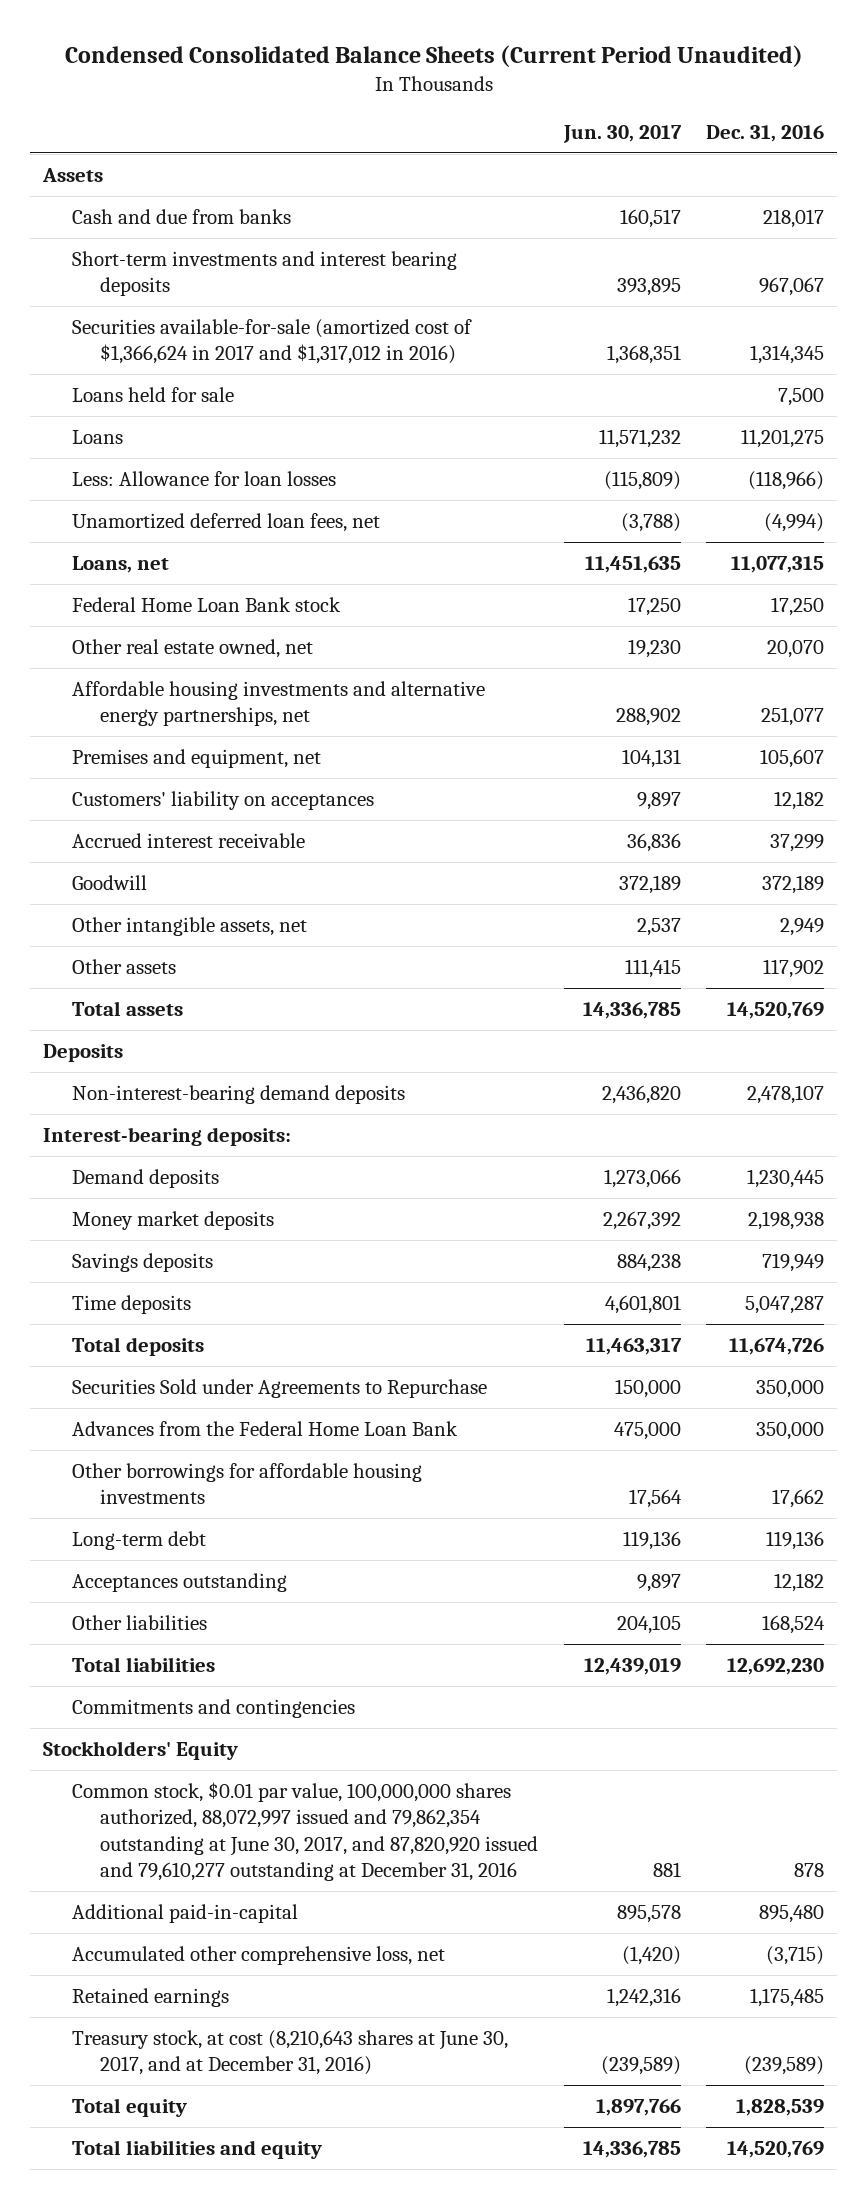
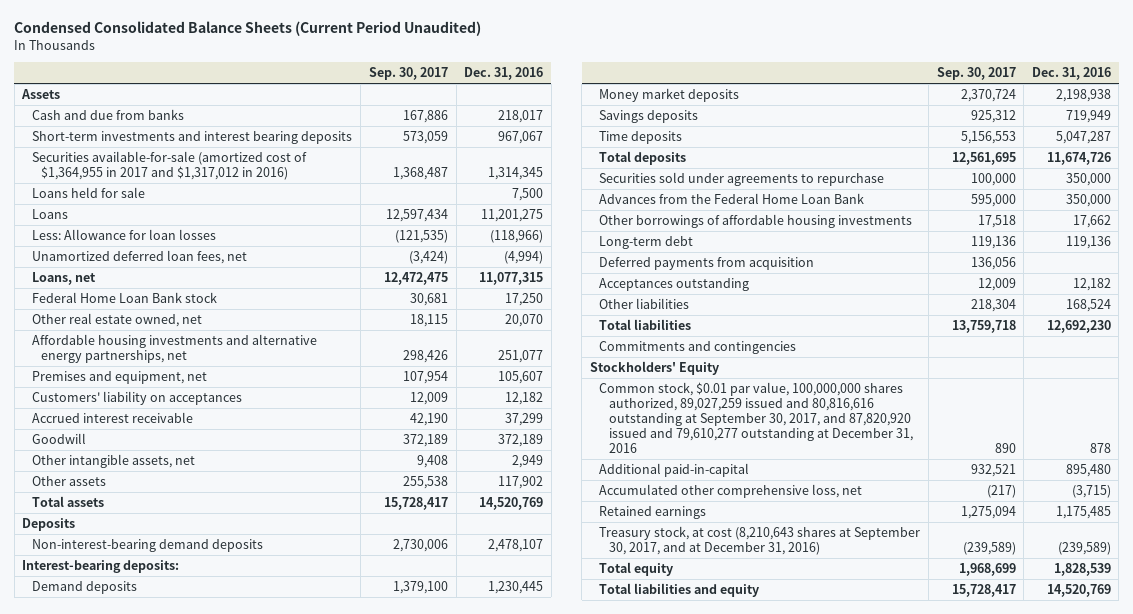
[562,125,682,144] Jun. 30, 2017 -> none
none -> [368,67,448,81] Sep. 30, 2017
[71,318,472,365] Securities available-for-sale (amortized cost of $1,366,624 in 2017 and $1,317,012 in 2016) -> [31,150,307,181] Securities available-for-sale (amortized cost of $1,364,955 in 2017 and $1,317,012 in 2016)
[71,1378,487,1398] Securities Sold under Agreements to Repurchase -> [599,171,885,186] Securities sold under agreements to repurchase
[71,1462,422,1505] Other borrowings for affordable housing investments -> [599,213,913,228] Other borrowings of affordable housing investments
none -> [599,256,815,270] Deferred payments from acquisition
[71,1781,539,1882] Common stock, $0.01 par value, 100,000,000 shares authorized, 88,072,997 issued and 79,862,354 outstanding at June 30, 2017, and 87,820,920 issued and 79,610,277 outstanding at December 31, 2016 -> [599,381,913,454] Common stock, $0.01 par value, 100,000,000 shares authorized, 89,027,259 issued and 80,816,616 outstanding at September 30, 2017, and 87,820,920 issued and 79,610,277 outstanding at December 31, 2016
[71,2029,508,2076] Treasury stock, at cost (8,210,643 shares at June 30, 2017, and at December 31, 2016) -> [599,525,921,556] Treasury stock, at cost (8,210,643 shares at September 30, 2017, and at December 31, 2016)

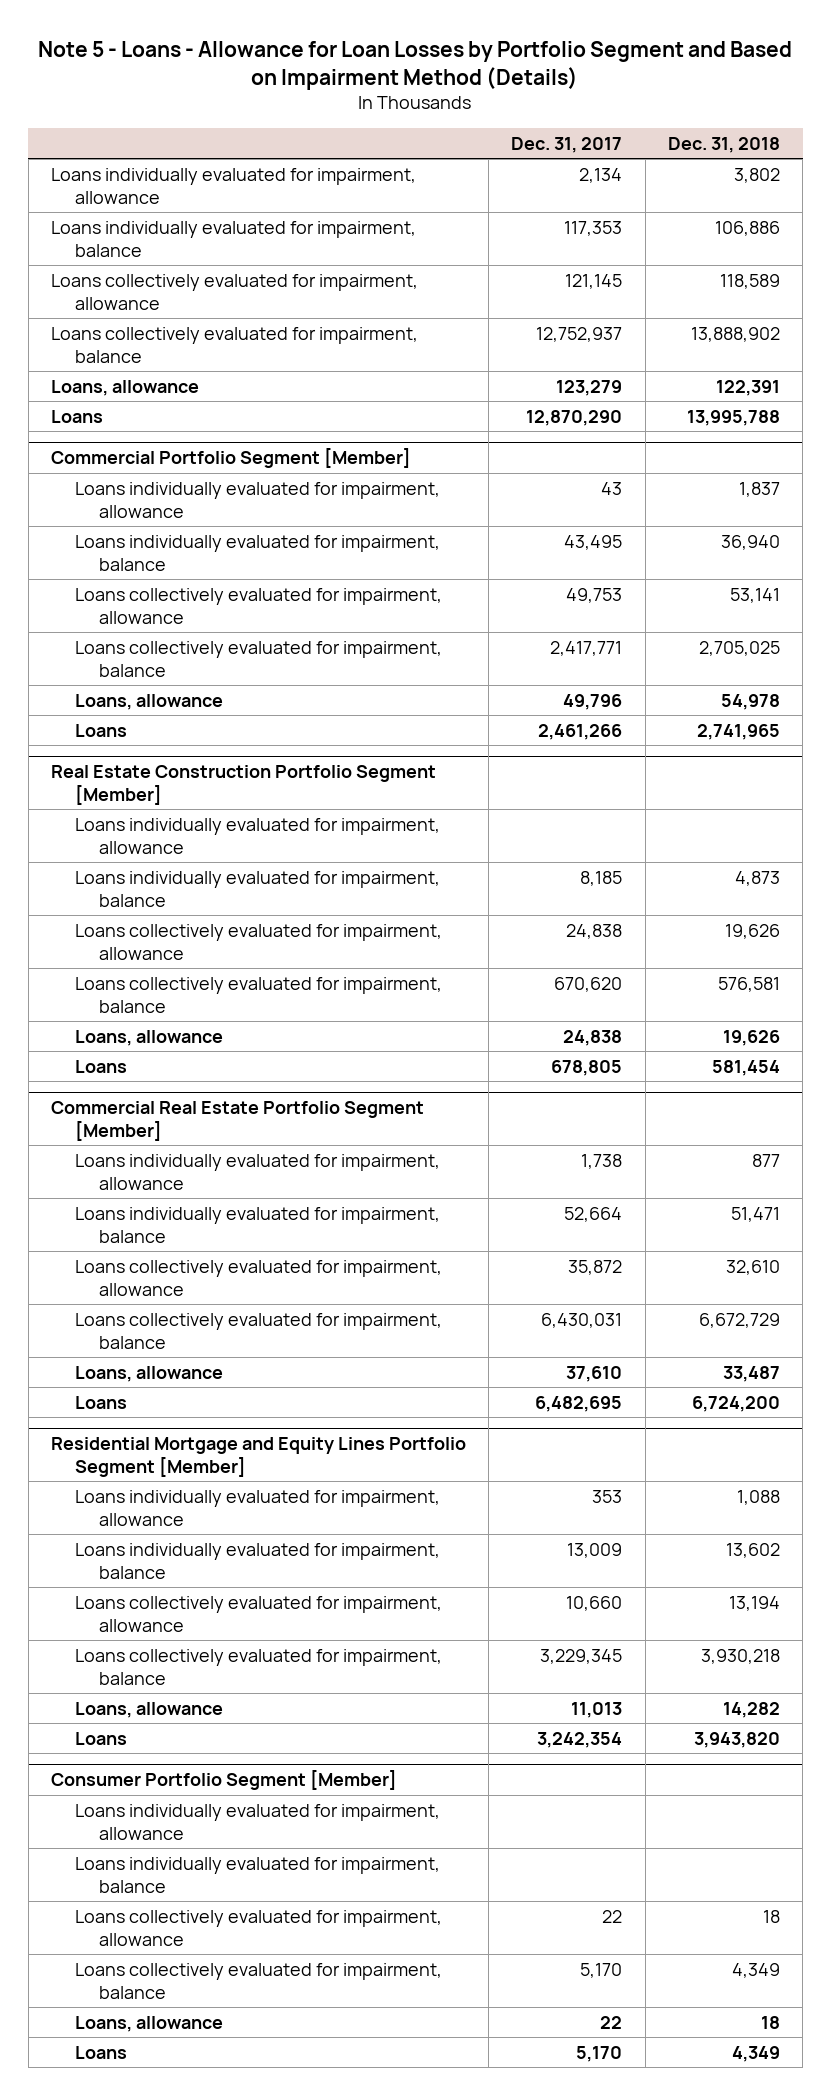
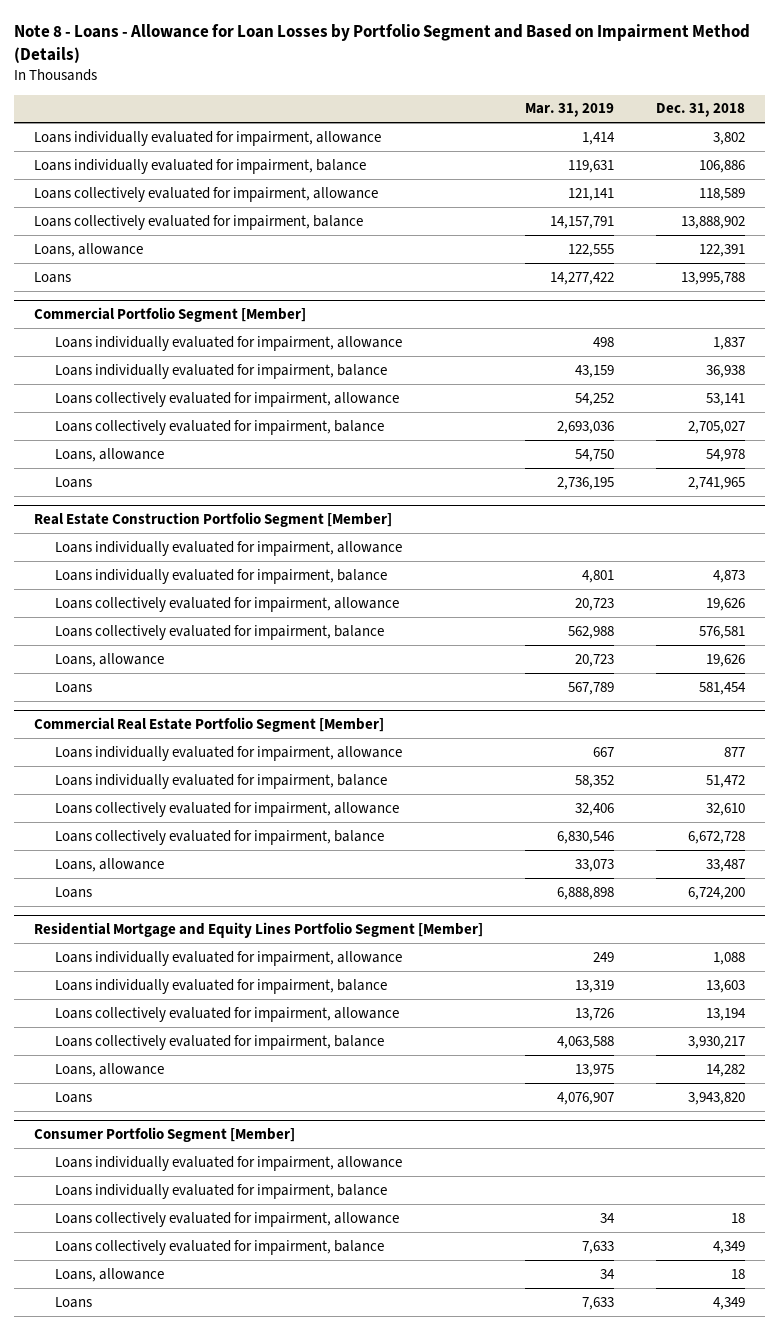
[38,40,793,90] Note 5 - Loans - Allowance for Loan Losses by Portfolio Segment and Based on Impairment Method (Details) -> [13,23,750,63] Note 8 - Loans - Allowance for Loan Losses by Portfolio Segment and Based on Impairment Method (Details)
[511,136,623,153] Dec. 31, 2017 -> none
none -> [524,103,614,118] Mar. 31, 2019
[720,534,780,550] 36,940 -> [705,364,745,378] 36,938
[698,640,780,656] 2,705,025 -> [687,420,745,434] 2,705,027
[730,1206,780,1222] 51,471 -> [705,774,745,788] 51,472
[698,1312,780,1328] 6,672,729 -> [687,830,745,844] 6,672,728
[725,1542,780,1558] 13,602 -> [705,979,745,993] 13,603
[700,1648,780,1664] 3,930,218 -> [687,1035,745,1049] 3,930,217

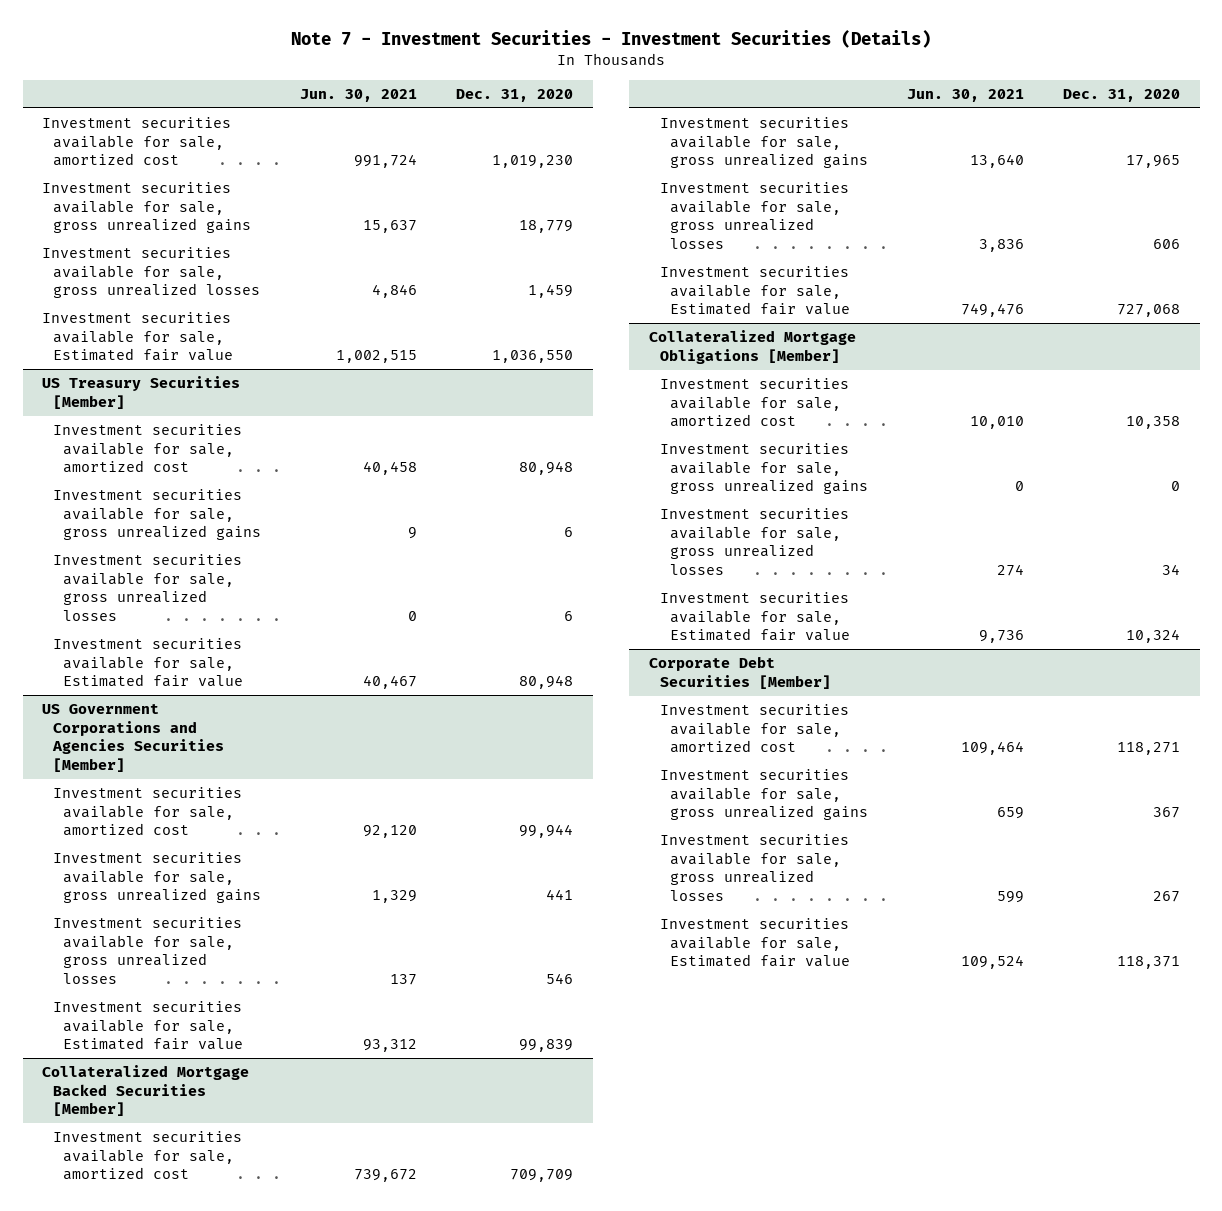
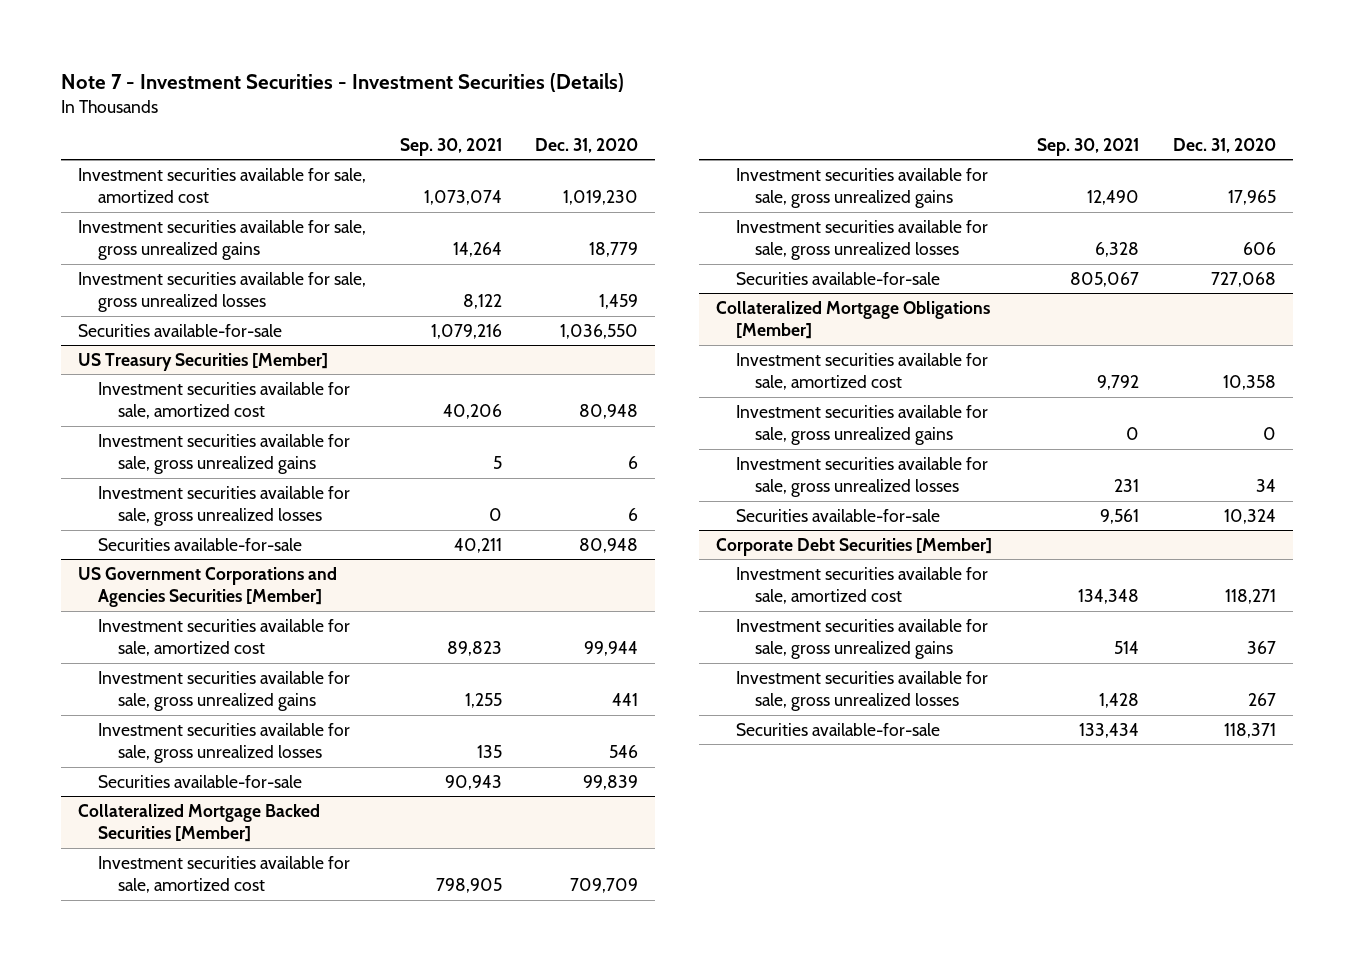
[300,88,418,102] Jun. 30, 2021 -> none
none -> [399,137,502,156] Sep. 30, 2021
[42,312,233,362] Investment securities available for sale, Estimated fair value -> [78,323,283,337] Securities available-for-sale
[52,638,244,688] Investment securities available for sale, Estimated fair value -> [97,537,302,551] Securities available-for-sale
[52,1001,244,1051] Investment securities available for sale, Estimated fair value -> [97,774,302,788] Securities available-for-sale
[659,266,851,316] Investment securities available for sale, Estimated fair value -> [735,271,940,285] Securities available-for-sale
[659,592,851,642] Investment securities available for sale, Estimated fair value -> [735,508,940,522] Securities available-for-sale
[659,918,851,968] Investment securities available for sale, Estimated fair value -> [735,722,940,736] Securities available-for-sale

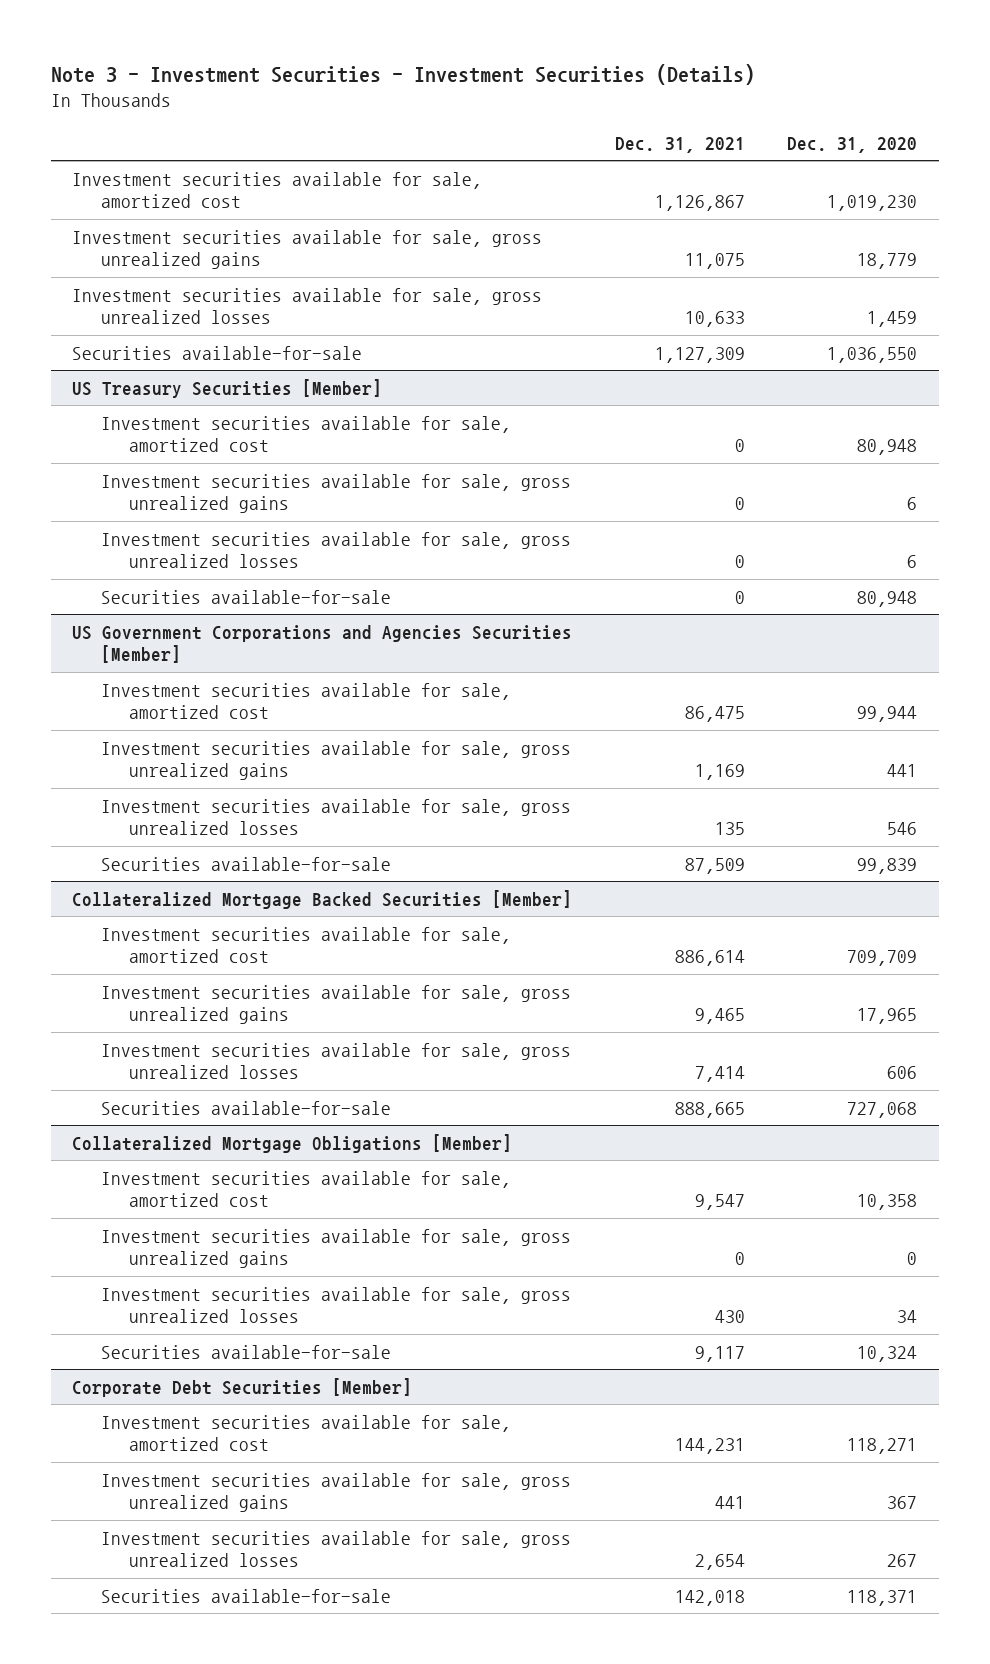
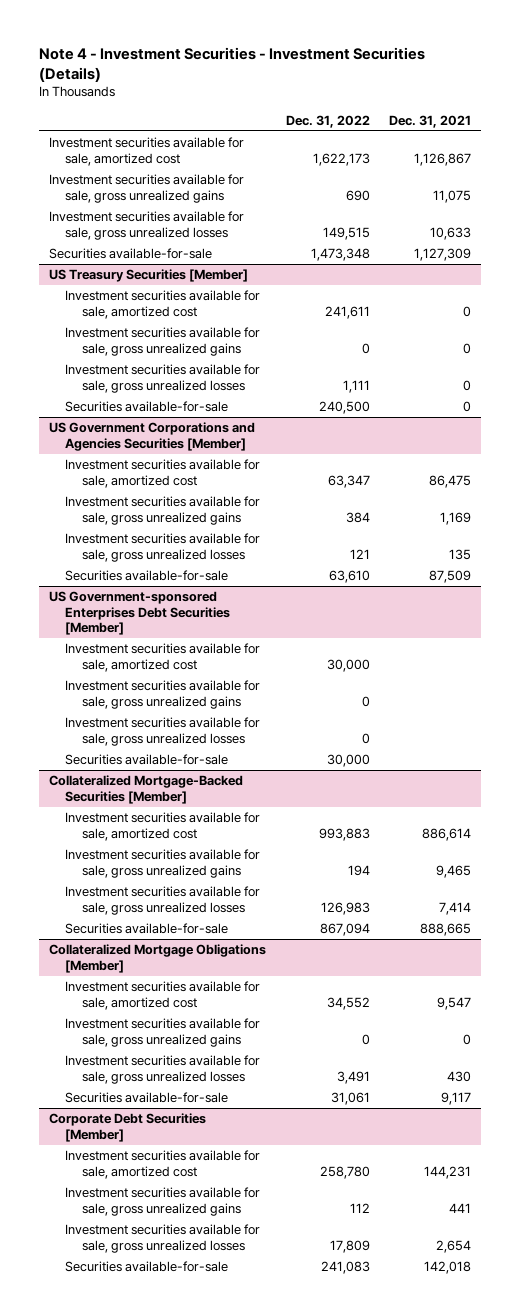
[51,63,756,85] Note 3 - Investment Securities - Investment Securities (Details) -> [38,46,425,82] Note 4 - Investment Securities - Investment Securities (Details)
[787,136,918,153] Dec. 31, 2020 -> none
none -> [285,114,370,128] Dec. 31, 2022
none -> [48,591,231,635] US Government-sponsored Enterprises Debt Securities [Member]
none -> [65,643,261,672] Investment securities available for sale, amortized cost
none -> [65,680,261,709] Investment securities available for sale, gross unrealized gains
none -> [65,717,261,746] Investment securities available for sale, gross unrealized losses
none -> [65,754,229,766] Securities available-for-sale
[72,889,573,909] Collateralized Mortgage Backed Securities [Member] -> [48,775,243,804] Collateralized Mortgage-Backed Securities [Member]

